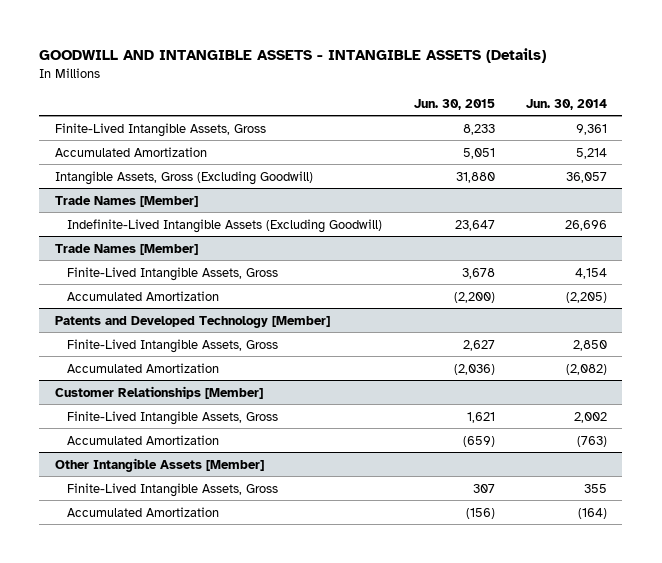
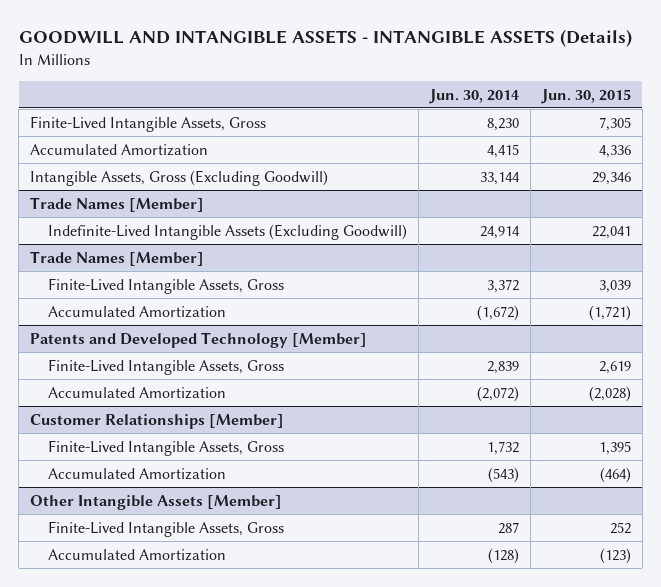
[462,123,495,135] 8,233 -> [598,116,631,131] 7,305
[575,123,607,135] 9,361 -> [486,117,519,131] 8,230
[462,147,495,159] 5,051 -> [598,144,631,158] 4,336
[575,147,607,159] 5,214 -> [486,143,519,158] 4,415
[455,171,495,183] 31,880 -> [591,171,631,185] 29,346
[565,171,607,183] 36,057 -> [479,171,520,185] 33,144
[454,219,495,231] 23,647 -> [591,225,631,239] 22,041
[564,219,607,231] 26,696 -> [479,225,520,239] 24,914
[461,267,495,279] 3,678 -> [598,279,631,293] 3,039
[574,267,607,279] 4,154 -> [486,278,519,293] 3,372
[453,291,495,303] (2,200) -> [588,304,631,321] (1,721)
[565,291,607,303] (2,205) -> [476,304,519,321] (1,672)
[462,339,495,351] 2,627 -> [598,360,631,374] 2,619
[572,339,607,351] 2,850 -> [486,360,519,374] 2,839
[453,363,495,375] (2,036) -> [588,385,631,402] (2,028)
[565,363,607,375] (2,082) -> [476,385,519,402] (2,072)
[466,411,495,423] 1,621 -> [598,440,631,455] 1,395
[573,411,607,423] 2,002 -> [486,440,519,455] 1,732
[462,435,495,447] (659) -> [599,466,631,483] (464)
[576,435,607,447] (763) -> [487,466,519,483] (543)
[472,483,495,493] 307 -> [609,521,631,534] 252
[583,483,607,493] 355 -> [497,521,519,534] 287
[465,507,495,519] (156) -> [599,547,631,564] (123)
[577,507,607,519] (164) -> [487,547,519,564] (128)

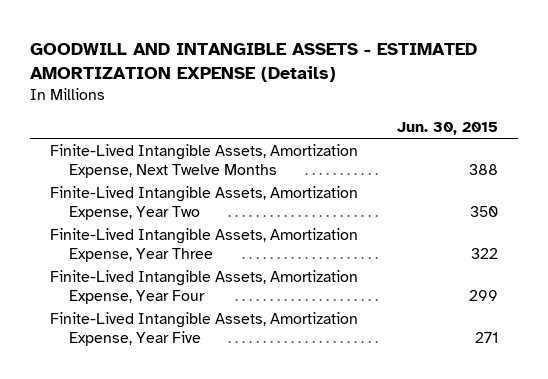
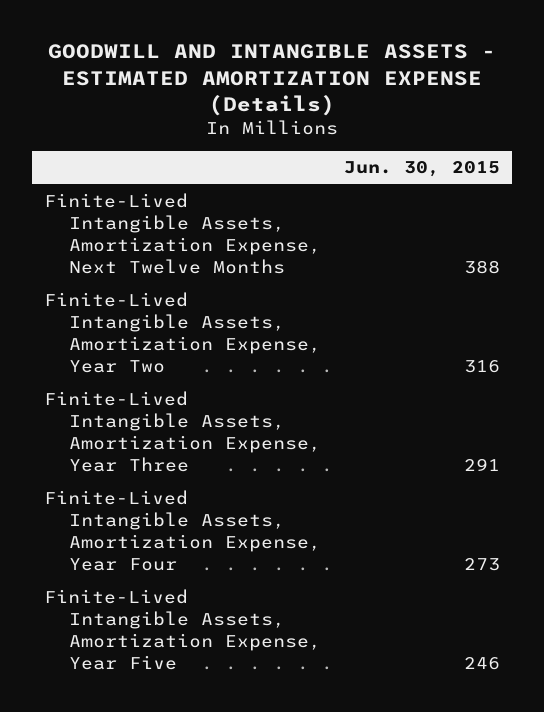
[470,206,499,218] 350 -> [464,360,501,374] 316
[471,248,499,260] 322 -> [464,458,501,472] 291
[469,290,499,302] 299 -> [464,558,501,572] 273
[475,332,499,344] 271 -> [464,657,501,671] 246

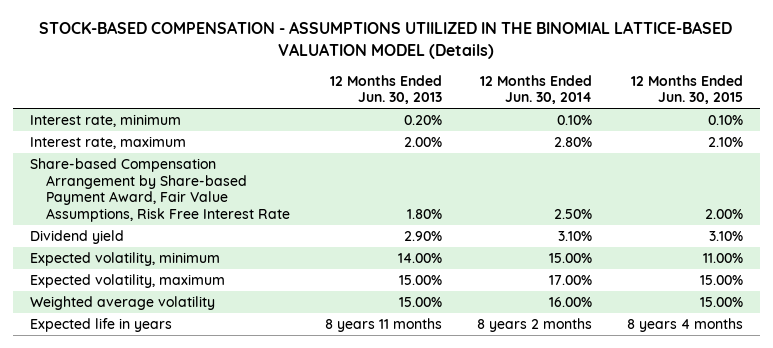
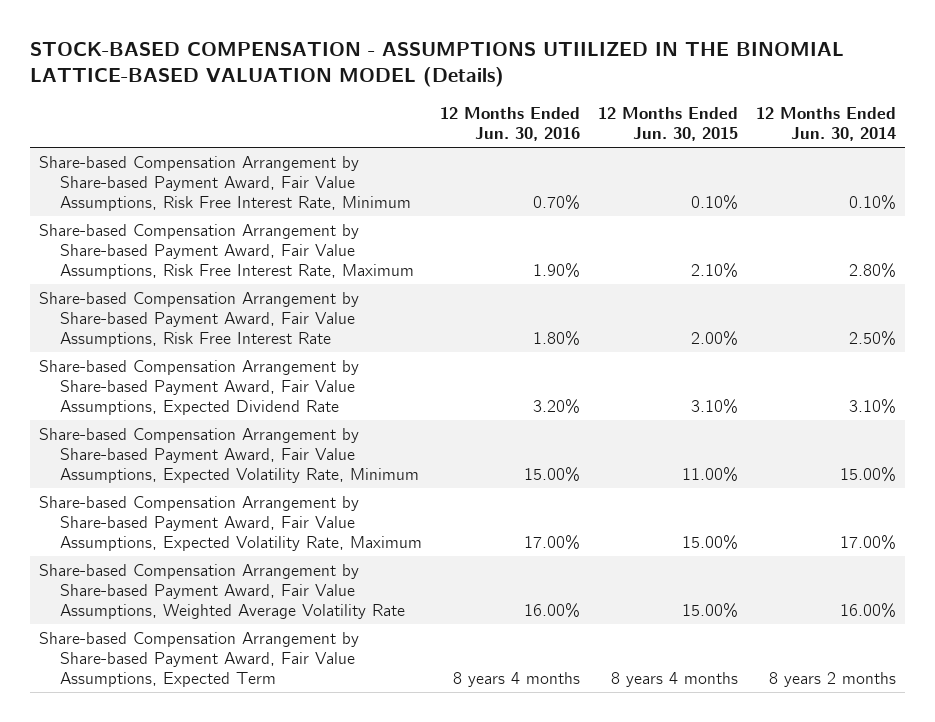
[329,74,442,105] 12 Months Ended Jun. 30, 2013 -> none
none -> [440,107,581,142] 12 Months Ended Jun. 30, 2016
[30,113,182,127] Interest rate, minimum -> [38,156,412,211] Share-based Compensation Arrangement by Share-based Payment Award, Fair Value Assumptions, Risk Free Interest Rate, Minimum
[30,135,187,149] Interest rate, maximum -> [38,224,415,279] Share-based Compensation Arrangement by Share-based Payment Award, Fair Value Assumptions, Risk Free Interest Rate, Maximum
[30,229,125,244] Dividend yield -> [38,360,359,415] Share-based Compensation Arrangement by Share-based Payment Award, Fair Value Assumptions, Expected Dividend Rate
[30,251,221,266] Expected volatility, minimum -> [38,428,420,483] Share-based Compensation Arrangement by Share-based Payment Award, Fair Value Assumptions, Expected Volatility Rate, Minimum
[30,273,226,288] Expected volatility, maximum -> [38,496,423,551] Share-based Compensation Arrangement by Share-based Payment Award, Fair Value Assumptions, Expected Volatility Rate, Maximum
[30,295,216,310] Weighted average volatility -> [38,564,406,619] Share-based Compensation Arrangement by Share-based Payment Award, Fair Value Assumptions, Weighted Average Volatility Rate
[30,317,173,332] Expected life in years -> [38,632,359,687] Share-based Compensation Arrangement by Share-based Payment Award, Fair Value Assumptions, Expected Term

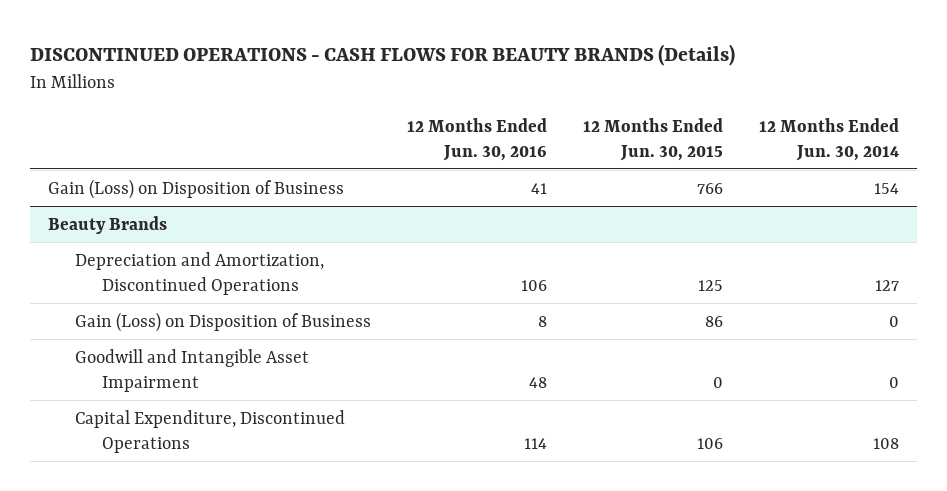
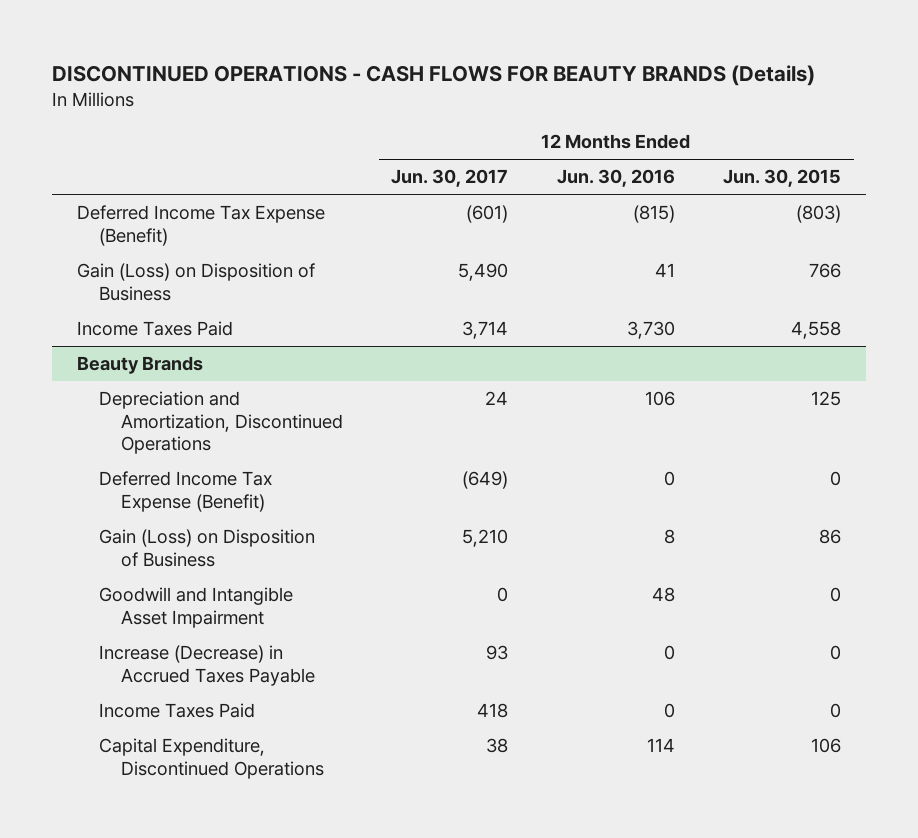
[759,117,900,161] 12 Months Ended Jun. 30, 2014 -> none
none -> [391,169,509,188] Jun. 30, 2017
none -> [76,204,325,246] Deferred Income Tax Expense (Benefit)
none -> [76,320,233,336] Income Taxes Paid
none -> [98,470,272,512] Deferred Income Tax Expense (Benefit)
none -> [98,644,315,686] Increase (Decrease) in Accrued Taxes Payable
none -> [98,702,255,718] Income Taxes Paid

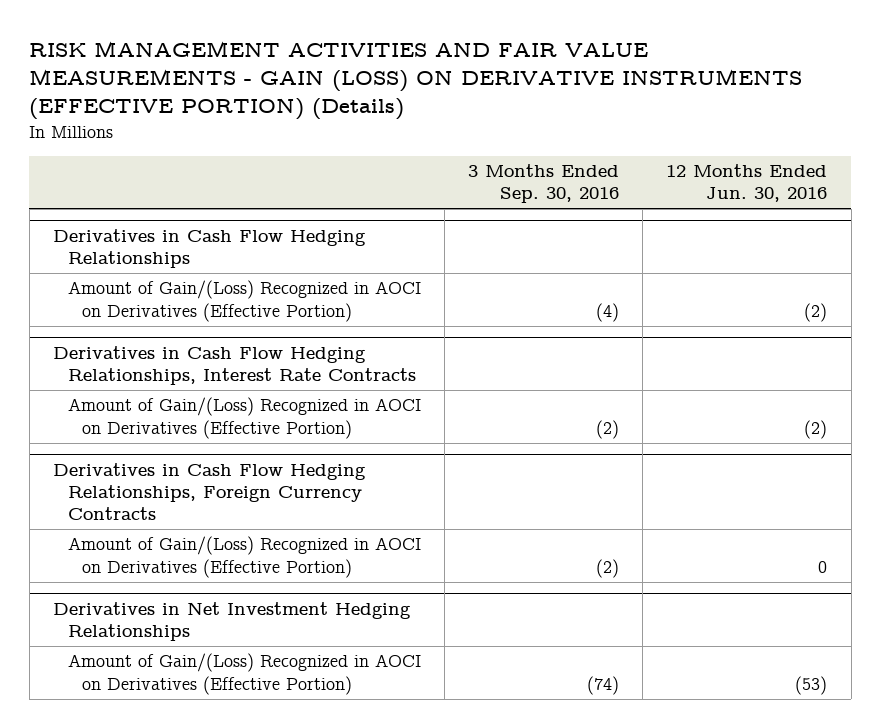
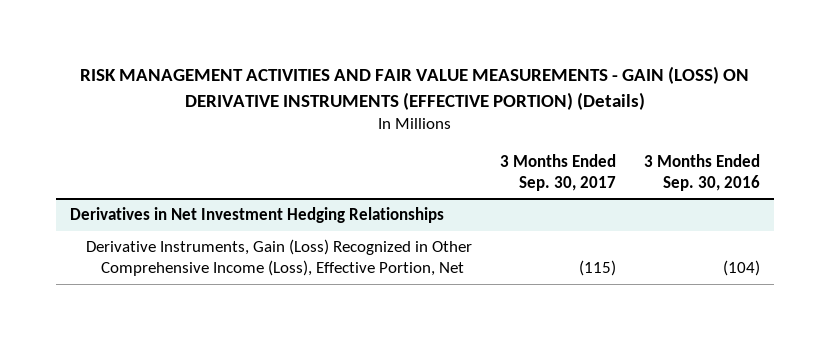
[666,164,828,203] 12 Months Ended Jun. 30, 2016 -> none
none -> [499,153,616,191] 3 Months Ended Sep. 30, 2017
[53,228,367,268] Derivatives in Cash Flow Hedging Relationships -> none
[67,280,421,322] Amount of Gain/(Loss) Recognized in AOCI on Derivatives (Effective Portion) -> none
[53,345,416,385] Derivatives in Cash Flow Hedging Relationships, Interest Rate Contracts -> none
[67,397,421,439] Amount of Gain/(Loss) Recognized in AOCI on Derivatives (Effective Portion) -> none
[53,462,367,520] Derivatives in Cash Flow Hedging Relationships, Foreign Currency Contracts -> none
[67,536,421,578] Amount of Gain/(Loss) Recognized in AOCI on Derivatives (Effective Portion) -> none
[67,653,421,695] Amount of Gain/(Loss) Recognized in AOCI on Derivatives (Effective Portion) -> [85,239,472,277] Derivative Instruments, Gain (Loss) Recognized in Other Comprehensive Income (Loss), Effective Portion, Net
[586,675,619,695] (74) -> [722,260,760,277] (104)

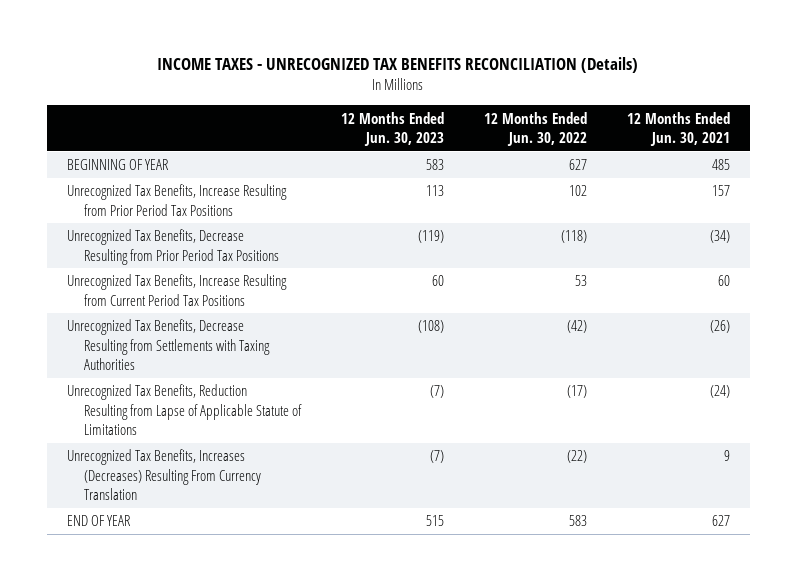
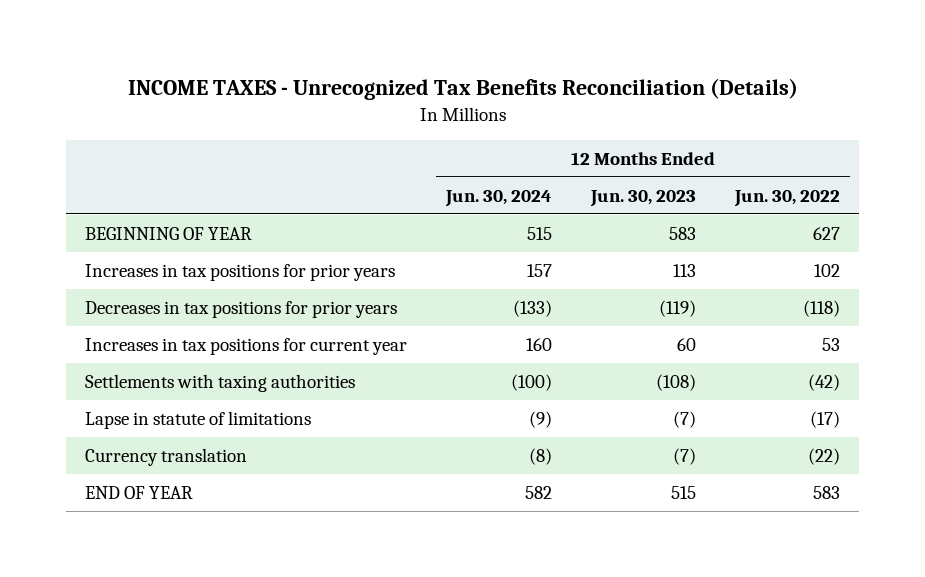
[157,57,639,74] INCOME TAXES - UNRECOGNIZED TAX BENEFITS RECONCILIATION (Details) -> [127,78,798,101] INCOME TAXES - Unrecognized Tax Benefits Reconciliation (Details)
[626,111,730,146] 12 Months Ended Jun. 30, 2021 -> none
none -> [445,189,553,207] Jun. 30, 2024
[66,184,287,216] Unrecognized Tax Benefits, Increase Resulting from Prior Period Tax Positions -> [85,263,396,281] Increases in tax positions for prior years
[66,229,280,265] Unrecognized Tax Benefits, Decrease Resulting from Prior Period Tax Positions -> [85,300,398,318] Decreases in tax positions for prior years
[66,274,287,306] Unrecognized Tax Benefits, Increase Resulting from Current Period Tax Positions -> [85,337,408,355] Increases in tax positions for current year
[66,319,271,370] Unrecognized Tax Benefits, Decrease Resulting from Settlements with Taxing Authorities -> [85,373,356,392] Settlements with taxing authorities
[66,384,303,435] Unrecognized Tax Benefits, Reduction Resulting from Lapse of Applicable Statute of Limitations -> [85,410,312,429] Lapse in statute of limitations
[66,449,262,500] Unrecognized Tax Benefits, Increases (Decreases) Resulting From Currency Translation -> [85,447,248,466] Currency translation

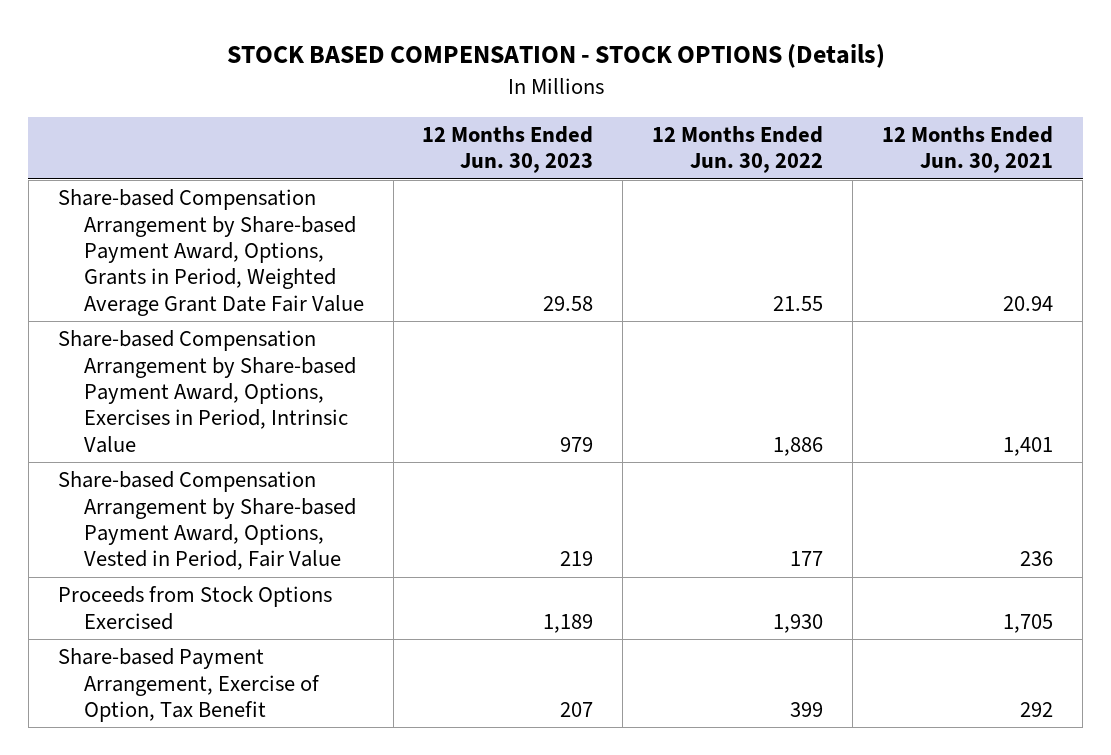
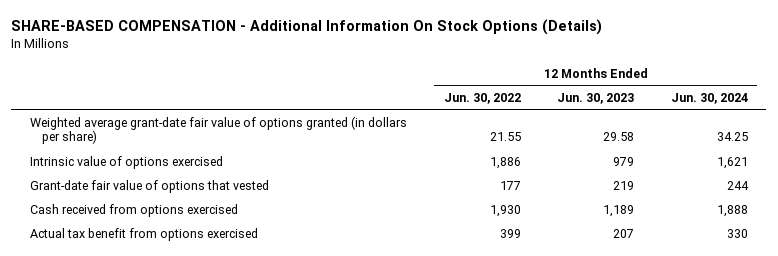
[226,44,885,69] STOCK BASED COMPENSATION - STOCK OPTIONS (Details) -> [11,19,603,36] SHARE-BASED COMPENSATION - Additional Information On Stock Options (Details)
[882,126,1054,174] 12 Months Ended Jun. 30, 2021 -> none
none -> [670,92,748,104] Jun. 30, 2024
[57,189,364,316] Share-based Compensation Arrangement by Share-based Payment Award, Options, Grants in Period, Weighted Average Grant Date Fair Value -> [29,115,407,145] Weighted average grant-date fair value of options granted (in dollars per share)
[57,330,356,453] Share-based Compensation Arrangement by Share-based Payment Award, Options, Exercises in Period, Intrinsic Value -> [29,155,223,169] Intrinsic value of options exercised
[57,471,356,571] Share-based Compensation Arrangement by Share-based Payment Award, Options, Vested in Period, Fair Value -> [29,179,269,193] Grant-date fair value of options that vested
[57,586,332,630] Proceeds from Stock Options Exercised -> [29,203,238,217] Cash received from options exercised
[57,648,320,722] Share-based Payment Arrangement, Exercise of Option, Tax Benefit -> [29,227,258,241] Actual tax benefit from options exercised

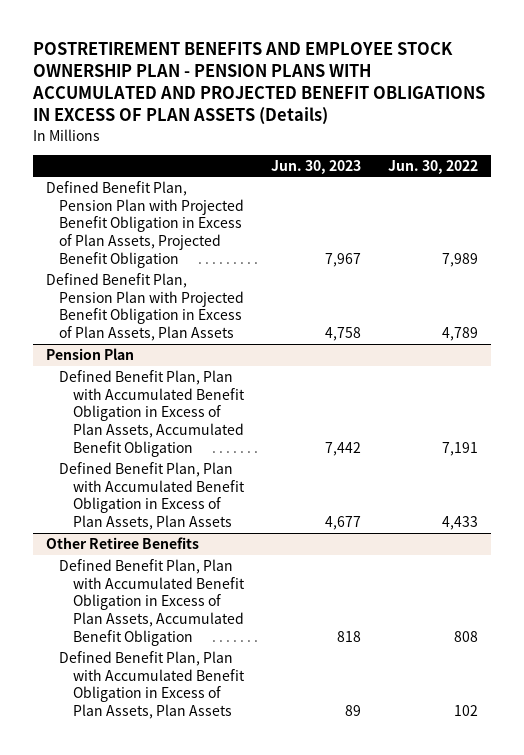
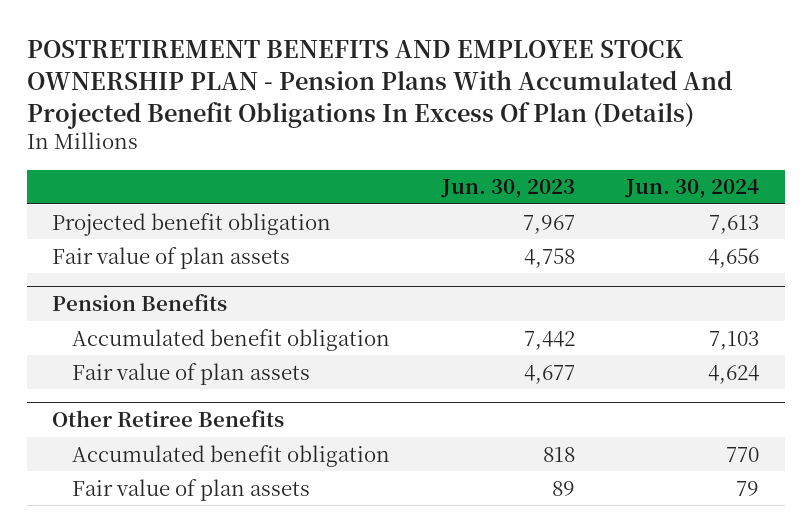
[31,42,485,126] POSTRETIREMENT BENEFITS AND EMPLOYEE STOCK OWNERSHIP PLAN - PENSION PLANS WITH ACCUMULATED AND PROJECTED BENEFIT OBLIGATIONS IN EXCESS OF PLAN ASSETS (Details) -> [26,40,732,129] POSTRETIREMENT BENEFITS AND EMPLOYEE STOCK OWNERSHIP PLAN - Pension Plans With Accumulated And Projected Benefit Obligations In Excess Of Plan (Details)
[387,159,478,174] Jun. 30, 2022 -> none
none -> [624,179,759,199] Jun. 30, 2024
[46,181,245,268] Defined Benefit Plan, Pension Plan with Projected Benefit Obligation in Excess of Plan Assets, Projected Benefit Obligation -> [52,212,332,236] Projected benefit obligation
[46,273,245,341] Defined Benefit Plan, Pension Plan with Projected Benefit Obligation in Excess of Plan Assets, Plan Assets -> [52,246,291,269] Fair value of plan assets
[46,348,135,361] Pension Plan -> [52,293,228,311] Pension Benefits
[59,370,245,457] Defined Benefit Plan, Plan with Accumulated Benefit Obligation in Excess of Plan Assets, Accumulated Benefit Obligation -> [72,328,391,351] Accumulated benefit obligation
[59,462,245,530] Defined Benefit Plan, Plan with Accumulated Benefit Obligation in Excess of Plan Assets, Plan Assets -> [72,362,311,385] Fair value of plan assets
[59,559,245,646] Defined Benefit Plan, Plan with Accumulated Benefit Obligation in Excess of Plan Assets, Accumulated Benefit Obligation -> [72,444,391,467] Accumulated benefit obligation
[59,651,245,719] Defined Benefit Plan, Plan with Accumulated Benefit Obligation in Excess of Plan Assets, Plan Assets -> [72,478,311,501] Fair value of plan assets

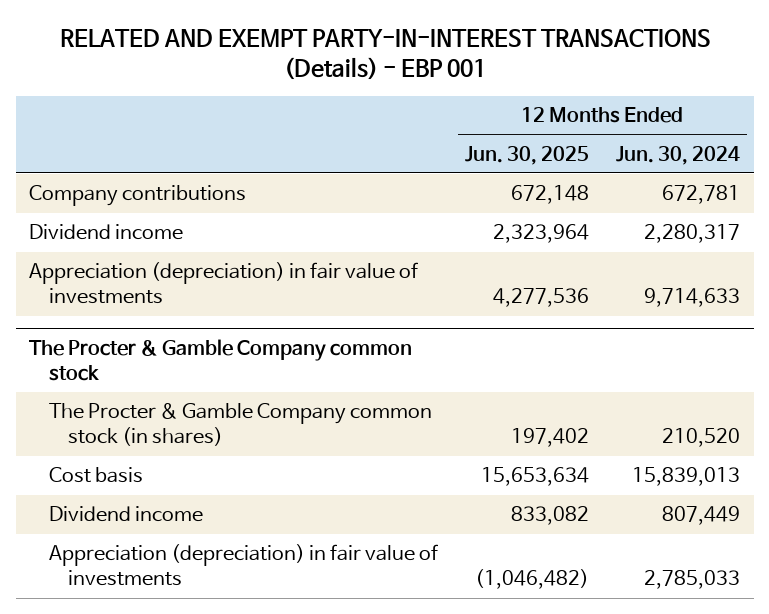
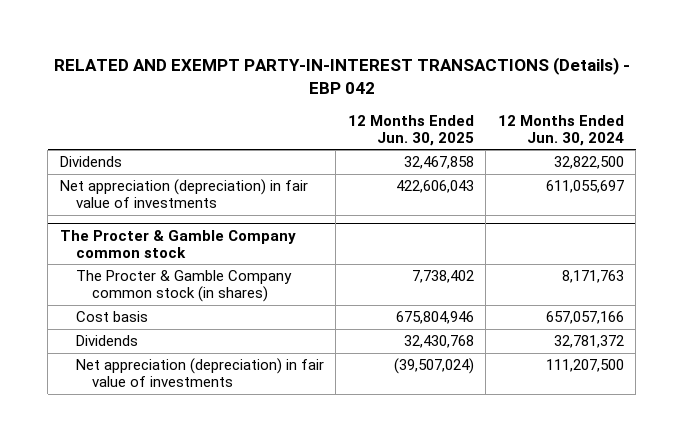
[59,29,711,81] RELATED AND EXEMPT PARTY-IN-INTEREST TRANSACTIONS (Details) - EBP 001 -> [53,56,630,94] RELATED AND EXEMPT PARTY-IN-INTEREST TRANSACTIONS (Details) - EBP 042
[29,185,247,207] Company contributions -> none
[29,224,184,241] Dividend income -> [59,156,122,168] Dividends
[492,224,589,244] 2,323,964 -> [403,156,474,170] 32,467,858
[644,224,741,244] 2,280,317 -> [553,156,624,170] 32,822,500
[29,262,419,305] Appreciation (depreciation) in fair value of investments -> [59,179,308,209] Net appreciation (depreciation) in fair value of investments
[492,288,589,308] 4,277,536 -> [395,180,474,194] 422,606,043
[644,288,741,308] 9,714,633 -> [545,180,624,194] 611,055,697
[510,428,589,448] 197,402 -> [411,270,474,284] 7,738,402
[662,428,741,448] 210,520 -> [561,270,624,284] 8,171,763
[480,467,589,487] 15,653,634 -> [395,311,474,325] 675,804,946
[632,467,741,487] 15,839,013 -> [545,311,624,325] 657,057,166
[48,506,203,523] Dividend income -> [75,335,138,347] Dividends
[510,506,589,526] 833,082 -> [403,335,474,349] 32,430,768
[662,506,741,526] 807,449 -> [553,335,624,349] 32,781,372
[48,544,438,587] Appreciation (depreciation) in fair value of investments -> [75,358,324,388] Net appreciation (depreciation) in fair value of investments
[474,569,589,590] (1,046,482) -> [393,358,474,375] (39,507,024)
[644,570,741,590] 2,785,033 -> [545,359,624,373] 111,207,500

